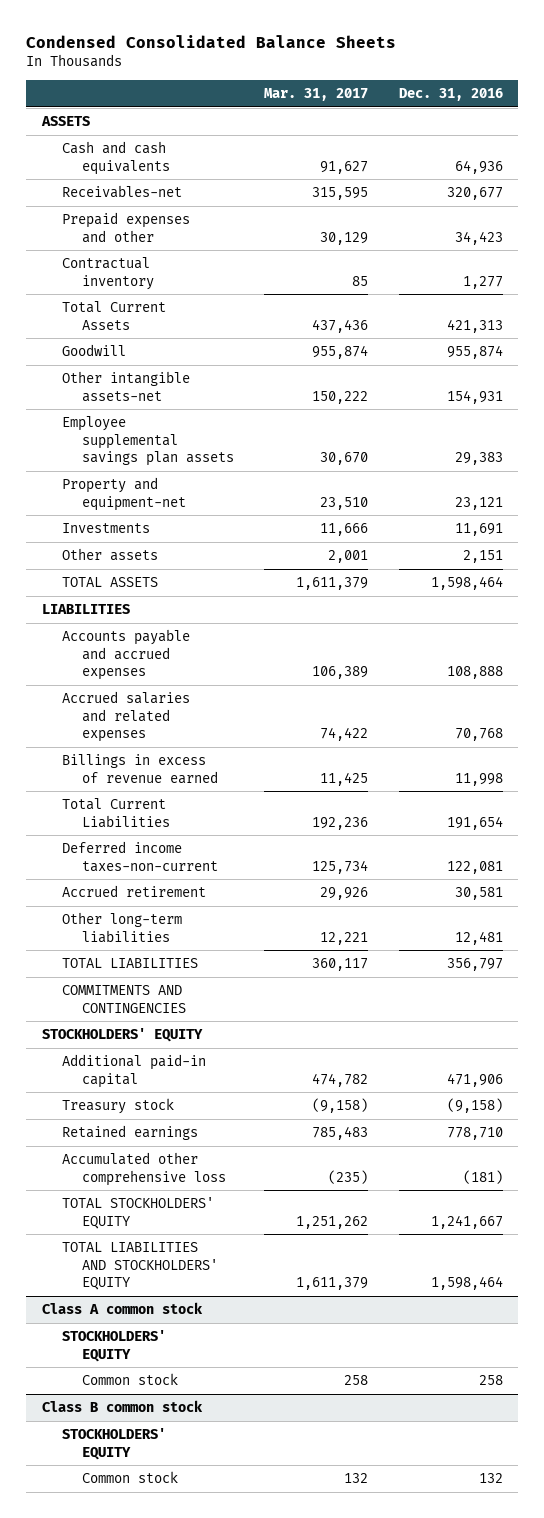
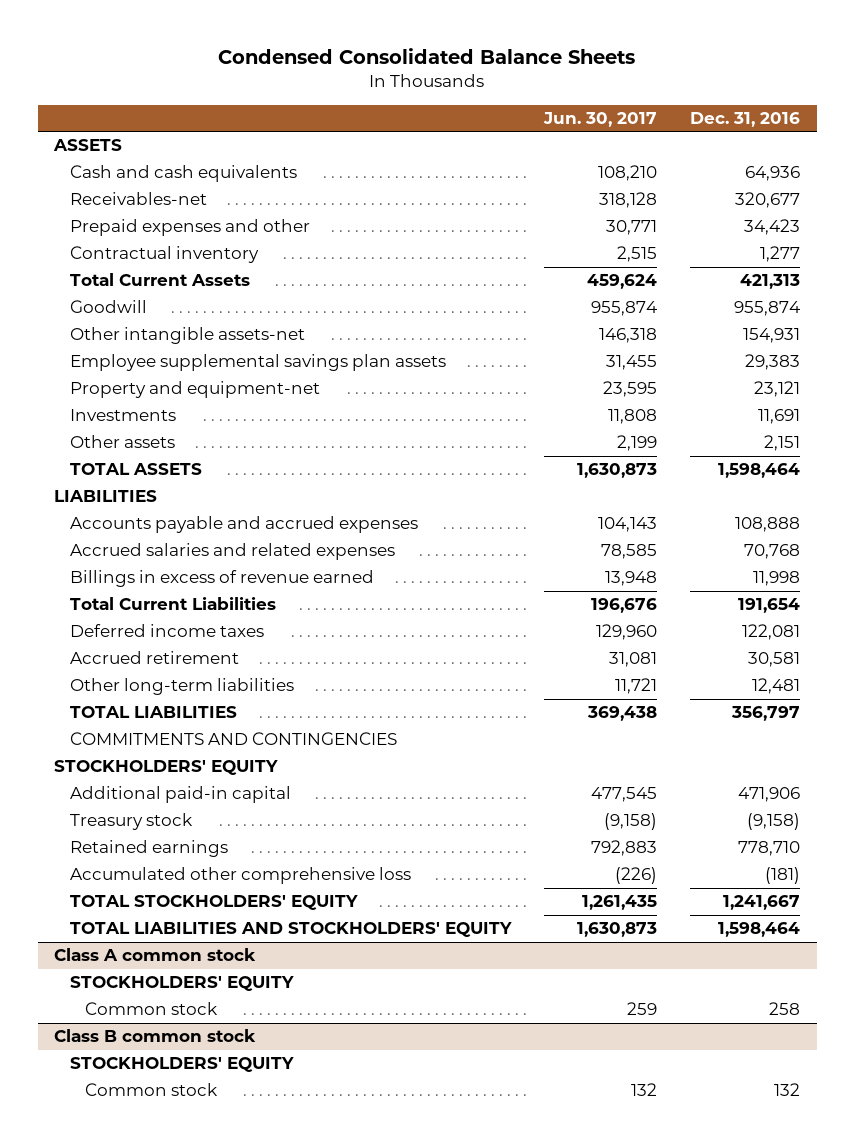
[264,88,369,102] Mar. 31, 2017 -> none
none -> [542,111,657,127] Jun. 30, 2017
[61,841,218,872] Deferred income taxes-non-current -> [69,624,264,638] Deferred income taxes

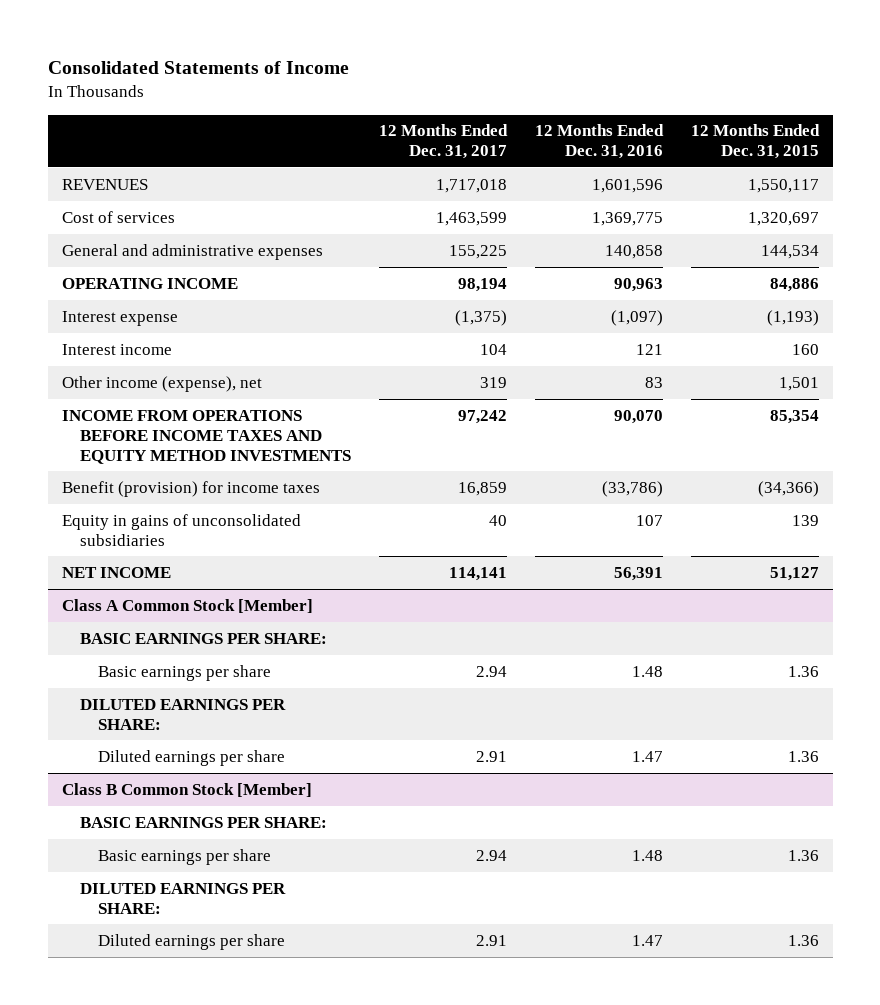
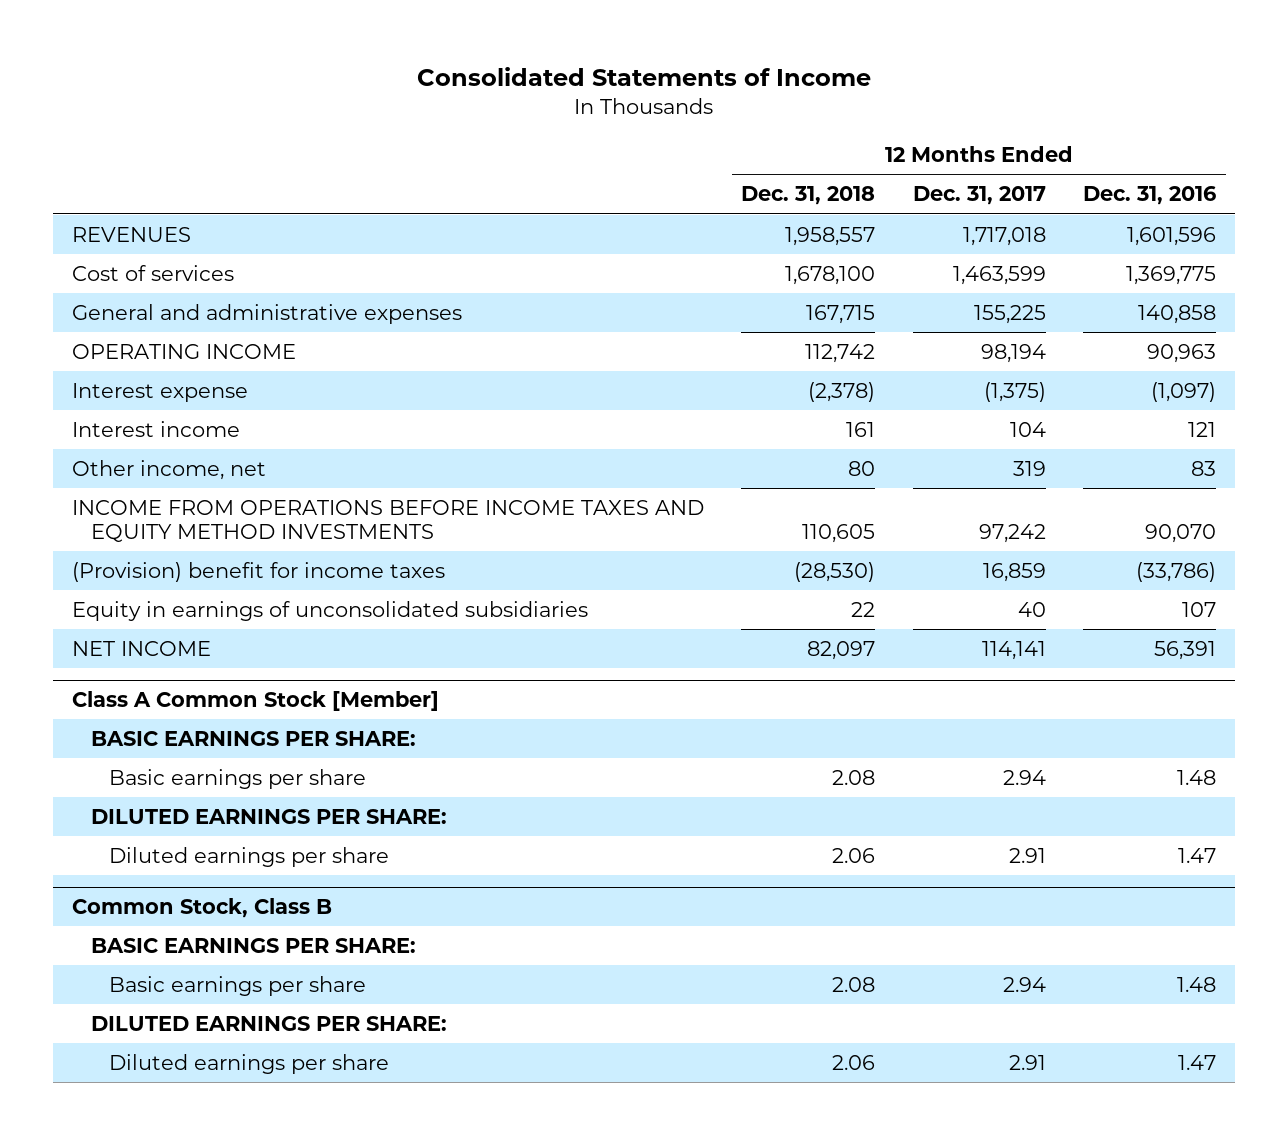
[690,124,820,160] 12 Months Ended Dec. 31, 2015 -> none
none -> [741,186,876,206] Dec. 31, 2018
[61,375,262,392] Other income (expense), net -> [71,459,266,480] Other income, net
[61,480,320,497] Benefit (provision) for income taxes -> [71,561,445,582] (Provision) benefit for income taxes
[61,513,301,546] Equity in gains of unconsolidated subsidiaries -> [71,600,588,621] Equity in earnings of unconsolidated subsidiaries
[61,782,312,797] Class B Common Stock [Member] -> [71,898,332,919] Common Stock, Class B

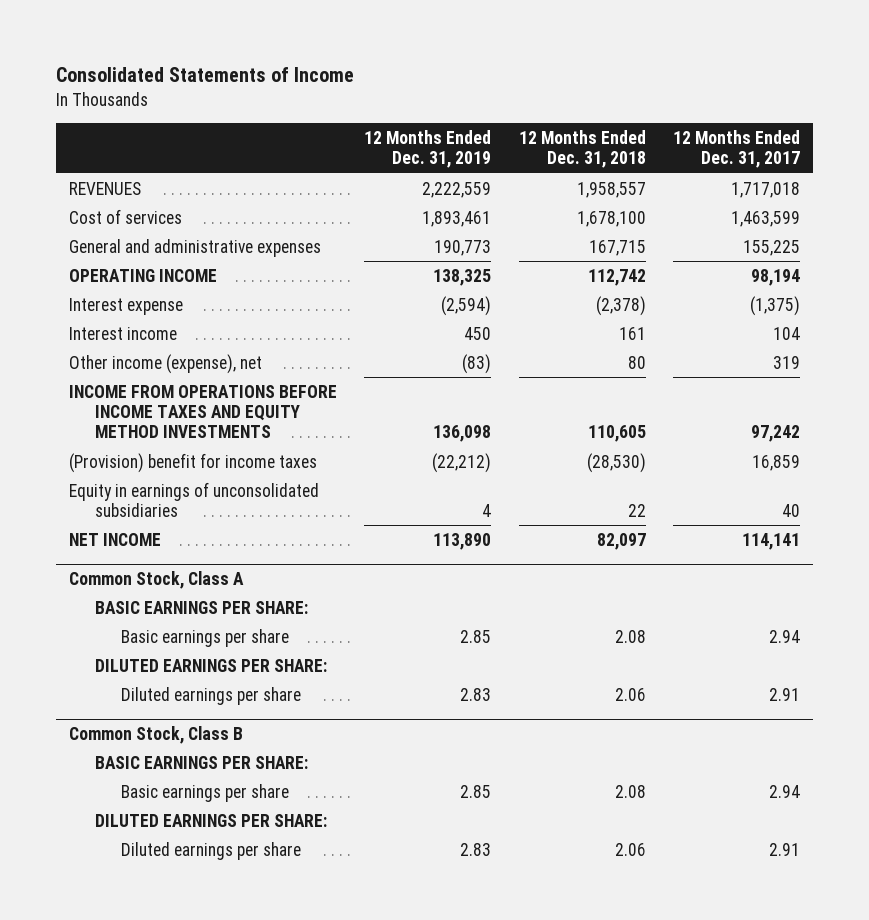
[1083,186,1217,206] Dec. 31, 2016 -> none
none -> [364,130,492,169] 12 Months Ended Dec. 31, 2019
[71,459,266,480] Other income, net -> [69,353,263,374] Other income (expense), net
[71,691,439,712] Class A Common Stock [Member] -> [69,570,245,589] Common Stock, Class A

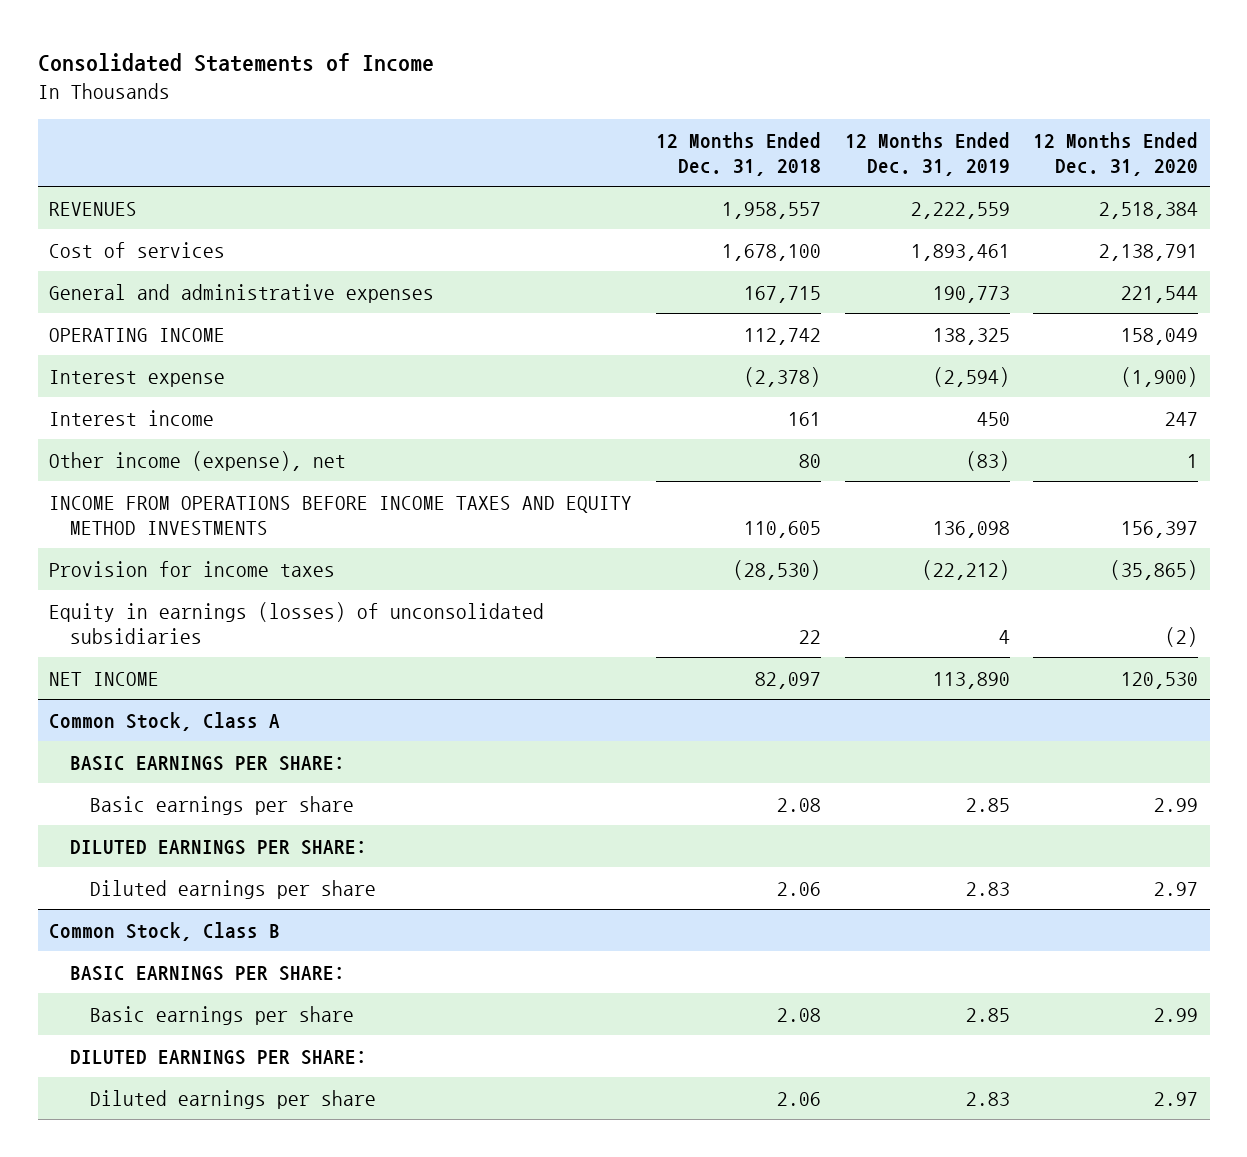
[672,130,800,169] 12 Months Ended Dec. 31, 2017 -> none
none -> [1033,131,1199,177] 12 Months Ended Dec. 31, 2020
[69,452,318,473] (Provision) benefit for income taxes -> [49,560,336,577] Provision for income taxes
[69,481,320,517] Equity in earnings of unconsolidated subsidiaries -> [49,601,545,645] Equity in earnings (losses) of unconsolidated subsidiaries

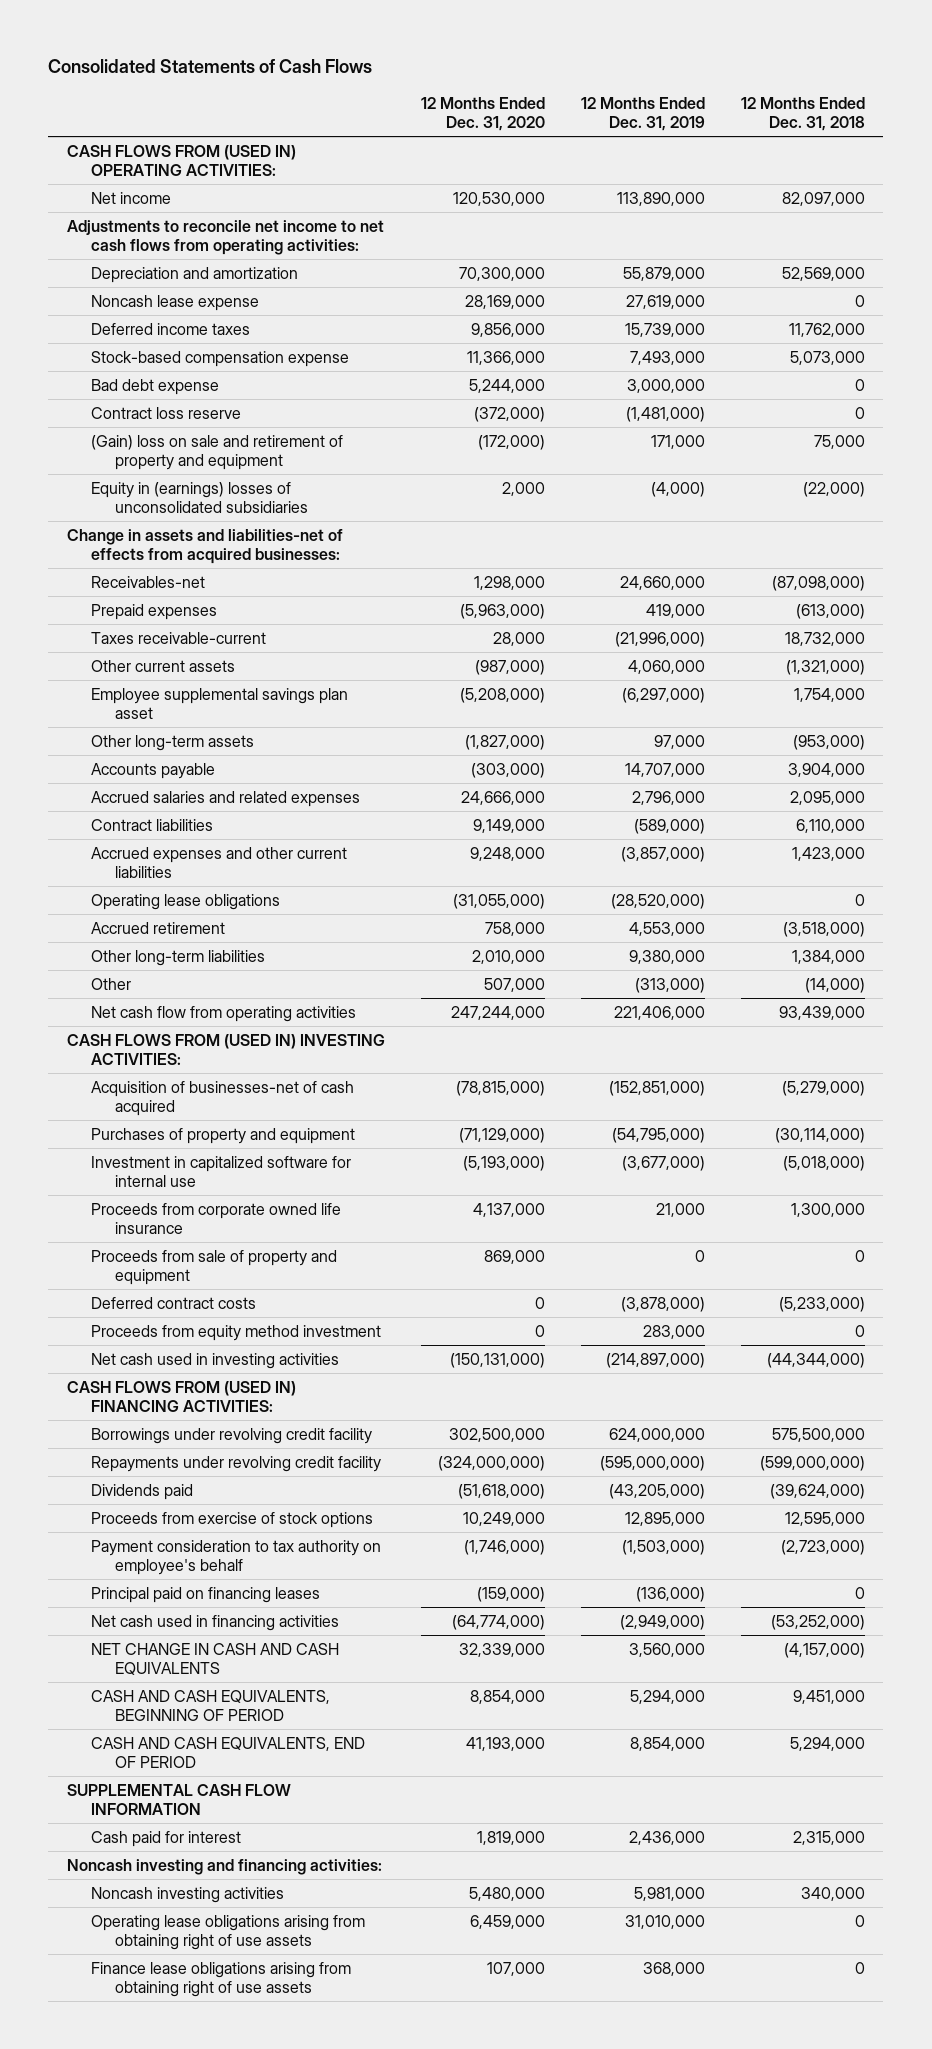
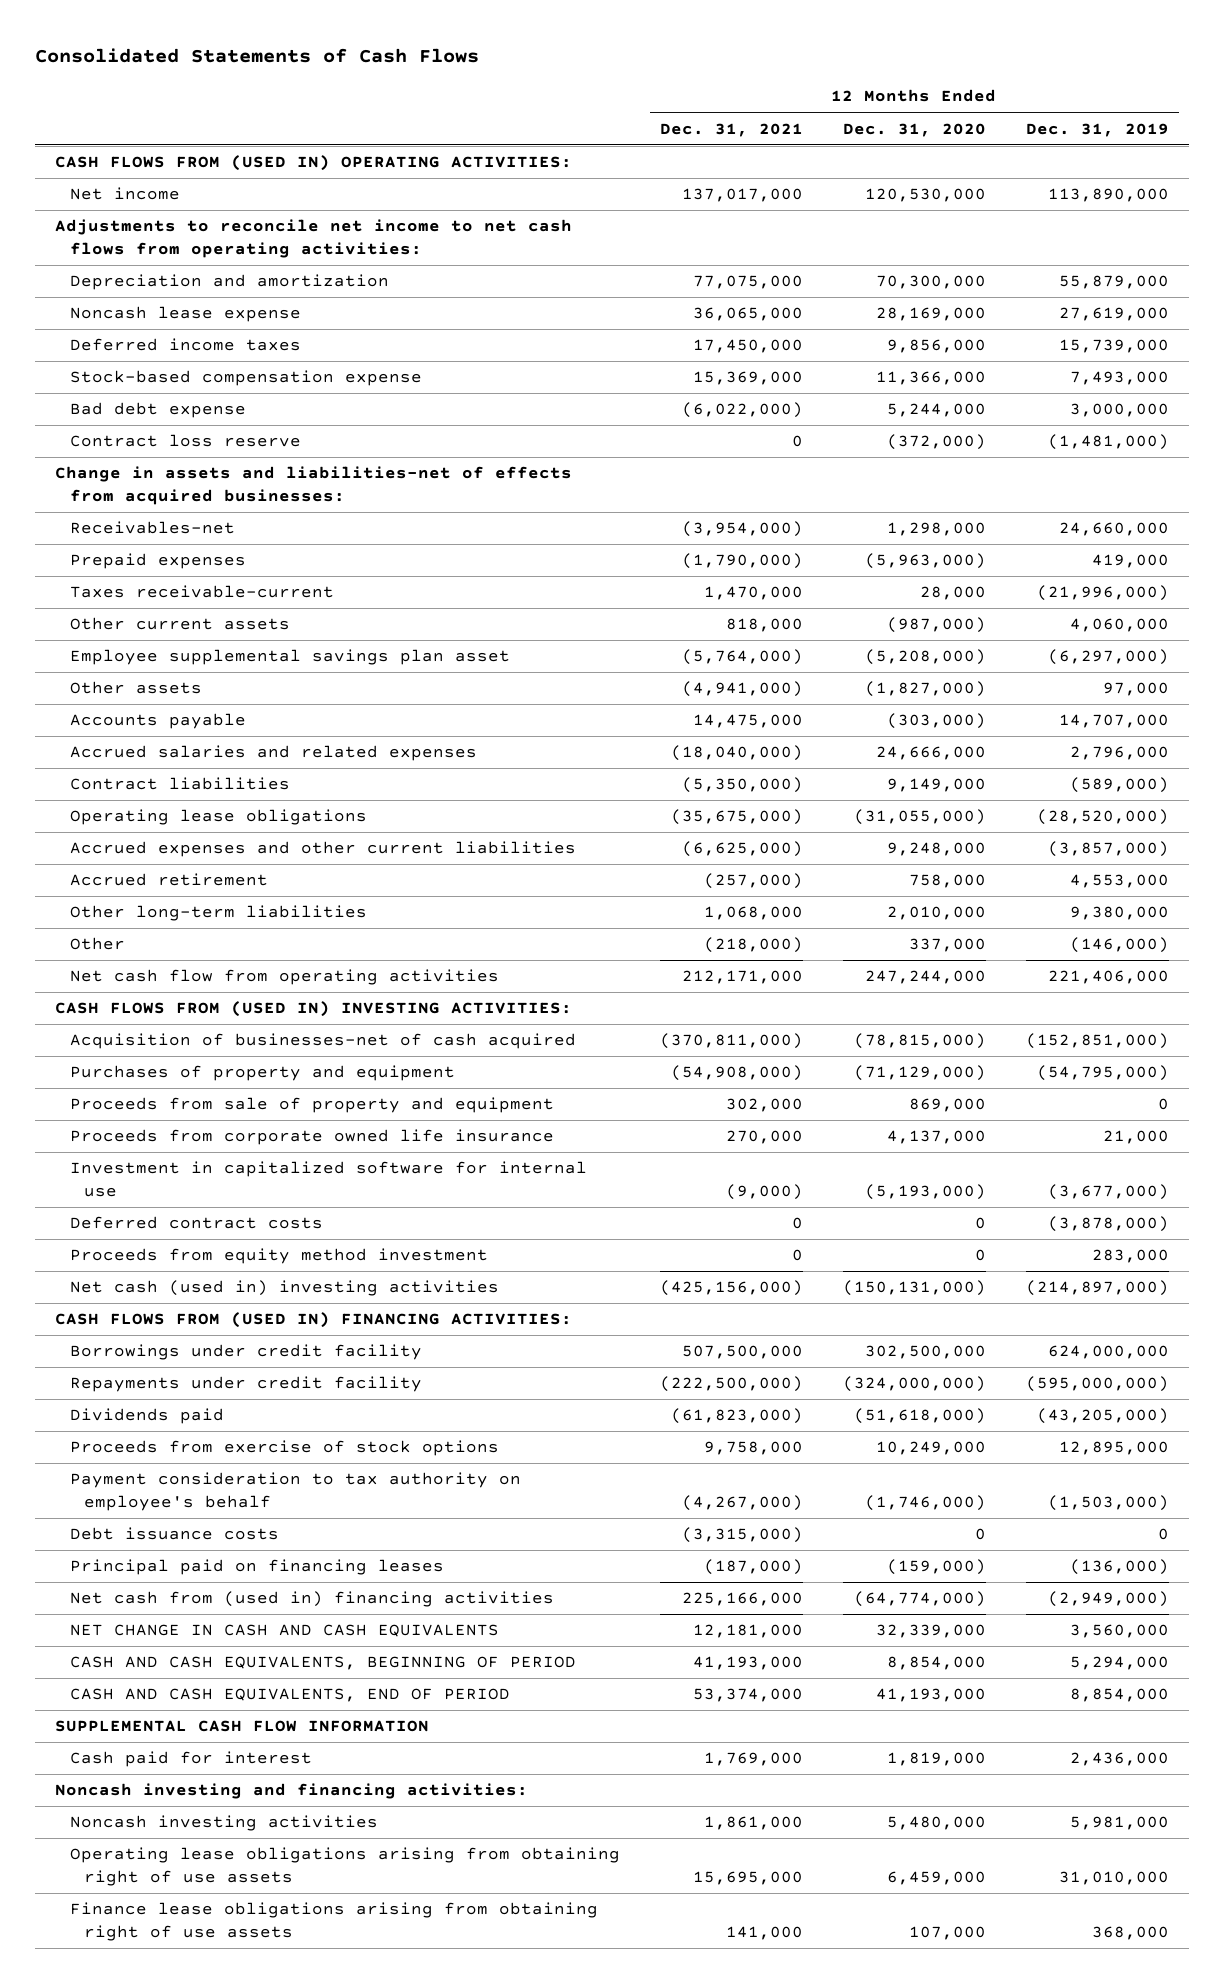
[741,96,866,131] 12 Months Ended Dec. 31, 2018 -> none
none -> [659,122,803,137] Dec. 31, 2021
[90,434,343,471] (Gain) loss on sale and retirement of property and equipment -> none
[90,481,308,514] Equity in (earnings) losses of unconsolidated subsidiaries -> none
[90,734,254,751] Other long-term assets -> [69,681,202,695] Other assets
[90,846,347,879] Accrued expenses and other current liabilities -> [69,841,576,858] Accrued expenses and other current liabilities
[483,977,545,992] 507,000 -> [908,938,986,953] 337,000
[635,977,706,993] (313,000) -> [1070,937,1170,954] (146,000)
[90,1202,341,1235] Proceeds from corporate owned life insurance -> [69,1129,554,1146] Proceeds from corporate owned life insurance
[90,1155,351,1188] Investment in capitalized software for internal use -> [69,1161,587,1198] Investment in capitalized software for internal use
[90,1352,339,1369] Net cash used in investing activities -> [69,1280,499,1297] Net cash (used in) investing activities
[90,1427,372,1444] Borrowings under revolving credit facility -> [69,1344,422,1361] Borrowings under credit facility
[90,1455,381,1472] Repayments under revolving credit facility -> [69,1376,422,1393] Repayments under credit facility
none -> [69,1527,279,1541] Debt issuance costs
[90,1614,339,1631] Net cash used in financing activities -> [69,1591,554,1608] Net cash from (used in) financing activities

